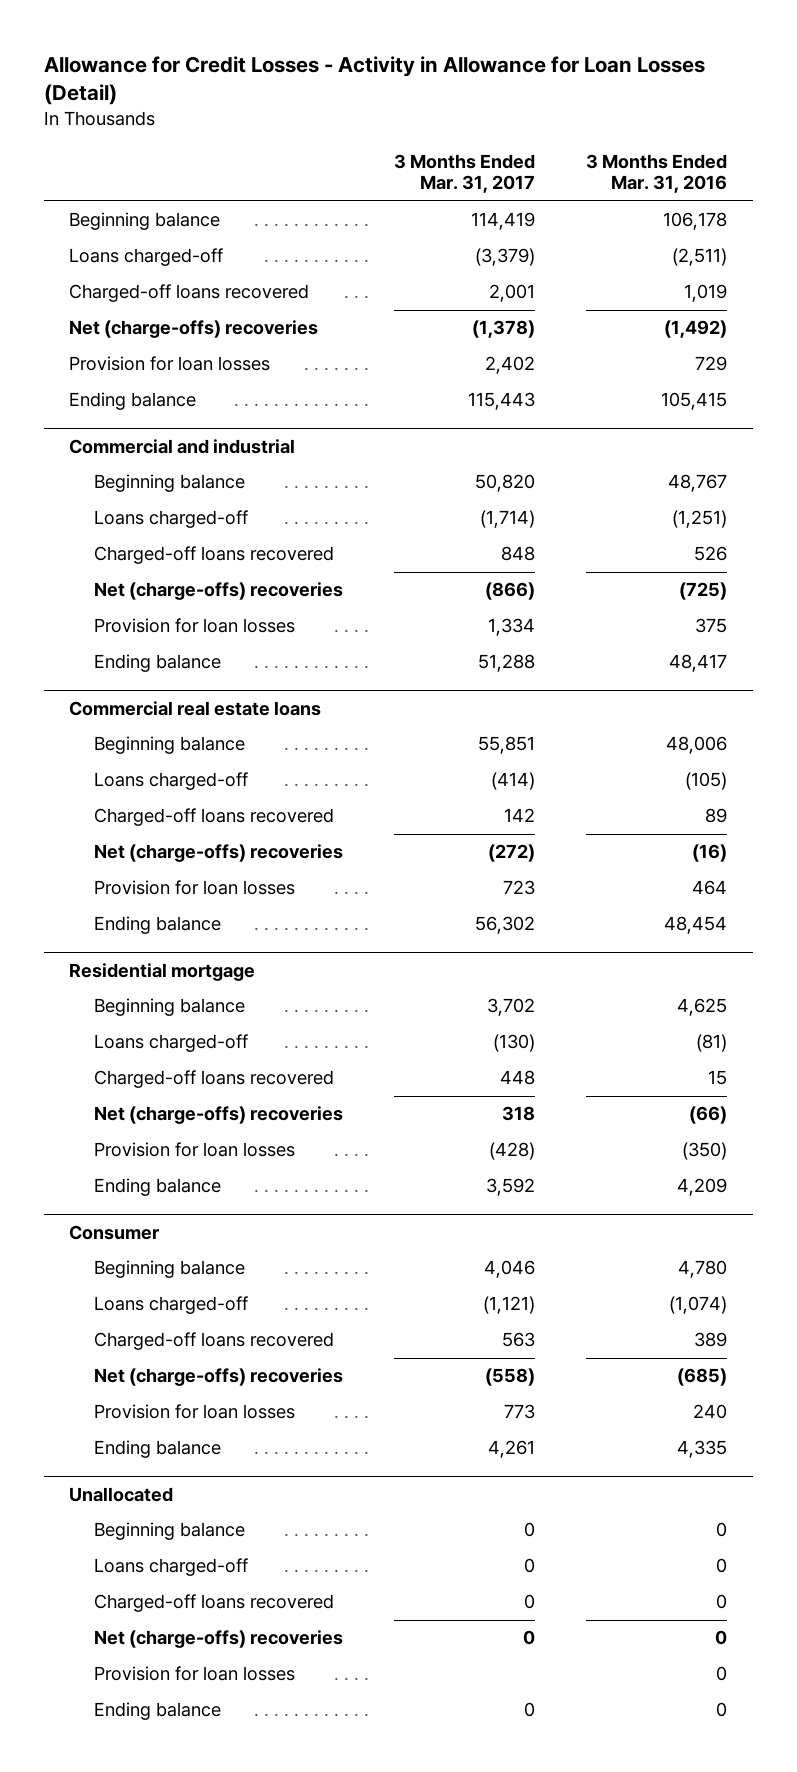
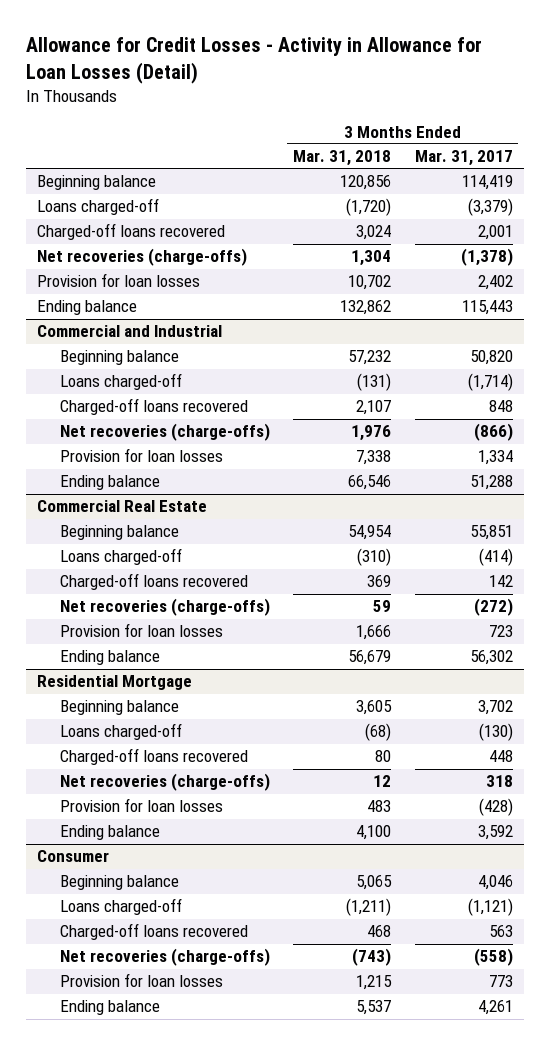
[586,153,728,194] 3 Months Ended Mar. 31, 2016 -> none
none -> [293,150,392,167] Mar. 31, 2018
[69,320,319,339] Net (charge-offs) recoveries -> [37,248,248,267] Net recoveries (charge-offs)
[69,439,296,455] Commercial and industrial -> [37,325,223,338] Commercial and Industrial
[94,582,344,601] Net (charge-offs) recoveries -> [59,423,270,442] Net recoveries (charge-offs)
[69,701,322,717] Commercial real estate loans -> [37,500,208,513] Commercial Real Estate
[94,844,344,863] Net (charge-offs) recoveries -> [59,598,270,617] Net recoveries (charge-offs)
[69,963,256,982] Residential mortgage -> [37,675,193,691] Residential Mortgage
[94,1106,344,1125] Net (charge-offs) recoveries -> [59,773,270,792] Net recoveries (charge-offs)
[94,1368,344,1387] Net (charge-offs) recoveries -> [59,948,270,967] Net recoveries (charge-offs)
[69,1487,174,1503] Unallocated -> none
[94,1522,246,1541] Beginning balance -> none
[94,1558,249,1577] Loans charged-off -> none
[94,1594,335,1613] Charged-off loans recovered -> none
[94,1630,344,1649] Net (charge-offs) recoveries -> none
[94,1666,296,1682] Provision for loan losses -> none
[94,1702,222,1721] Ending balance -> none

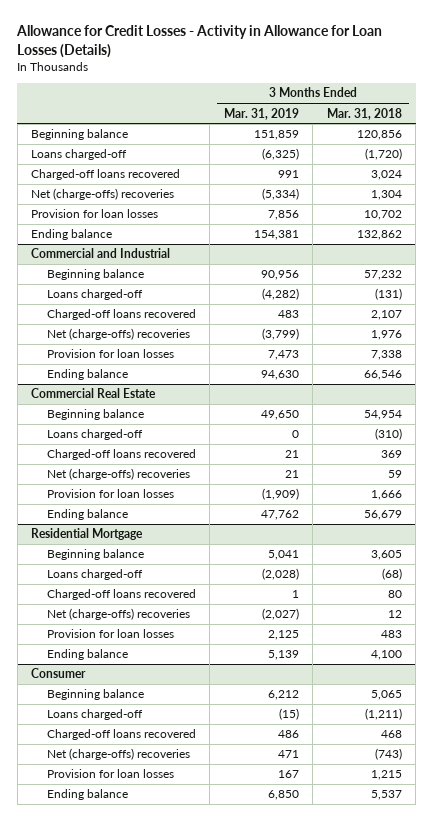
[25,37,482,84] Allowance for Credit Losses - Activity in Allowance for Loan Losses (Detail) -> [16,24,383,58] Allowance for Credit Losses - Activity in Allowance for Loan Losses (Details)
[414,150,513,167] Mar. 31, 2017 -> none
none -> [223,107,299,120] Mar. 31, 2019
[37,248,248,267] Net recoveries (charge-offs) -> [31,188,175,201] Net (charge-offs) recoveries
[59,423,270,442] Net recoveries (charge-offs) -> [46,328,190,341] Net (charge-offs) recoveries
[59,598,270,617] Net recoveries (charge-offs) -> [46,468,190,481] Net (charge-offs) recoveries
[59,773,270,792] Net recoveries (charge-offs) -> [46,608,190,621] Net (charge-offs) recoveries
[59,948,270,967] Net recoveries (charge-offs) -> [46,748,190,761] Net (charge-offs) recoveries

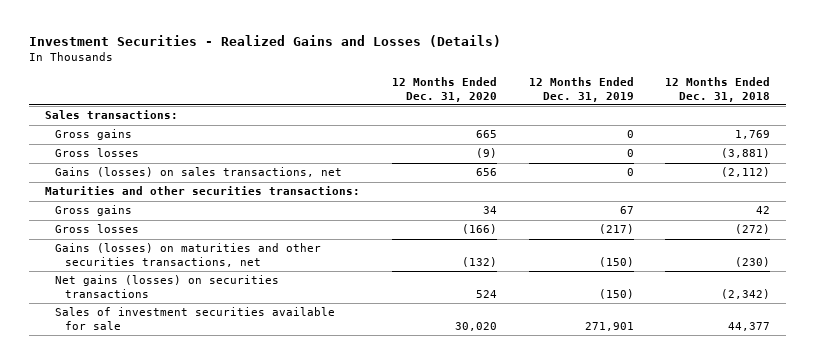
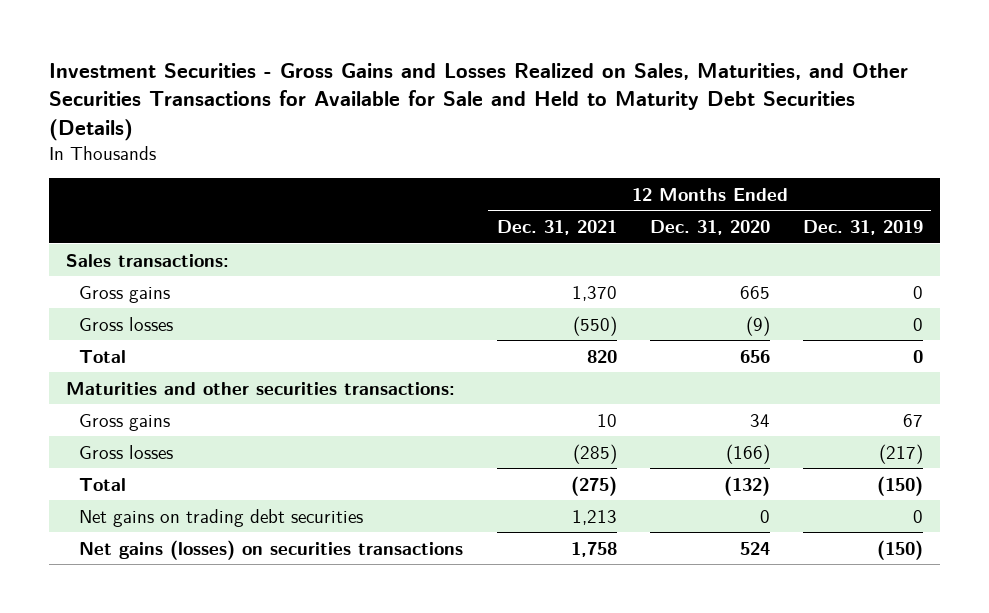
[28,35,501,48] Investment Securities - Realized Gains and Losses (Details) -> [49,62,909,142] Investment Securities - Gross Gains and Losses Realized on Sales, Maturities, and Other Securities Transactions for Available for Sale and Held to Maturity Debt Securities (Details)
[665,77,771,102] 12 Months Ended Dec. 31, 2018 -> none
none -> [496,220,617,236] Dec. 31, 2021
[54,167,342,178] Gains (losses) on sales transactions, net -> [79,349,127,363] Total
[54,243,321,268] Gains (losses) on maturities and other securities transactions, net -> [79,477,127,491] Total
none -> [79,508,364,527] Net gains on trading debt securities
[54,307,335,331] Sales of investment securities available for sale -> none

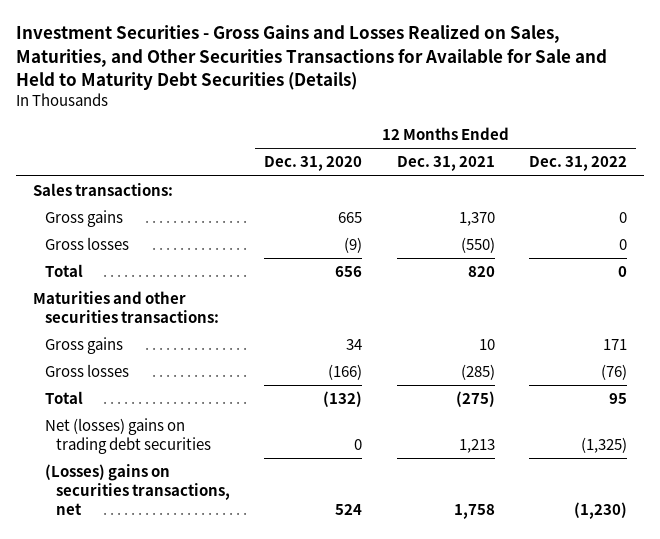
[803,220,924,236] Dec. 31, 2019 -> none
none -> [529,156,628,172] Dec. 31, 2022
[79,508,364,527] Net gains on trading debt securities -> [44,418,211,454] Net (losses) gains on trading debt securities
[79,539,464,560] Net gains (losses) on securities transactions -> [44,464,230,515] (Losses) gains on securities transactions, net

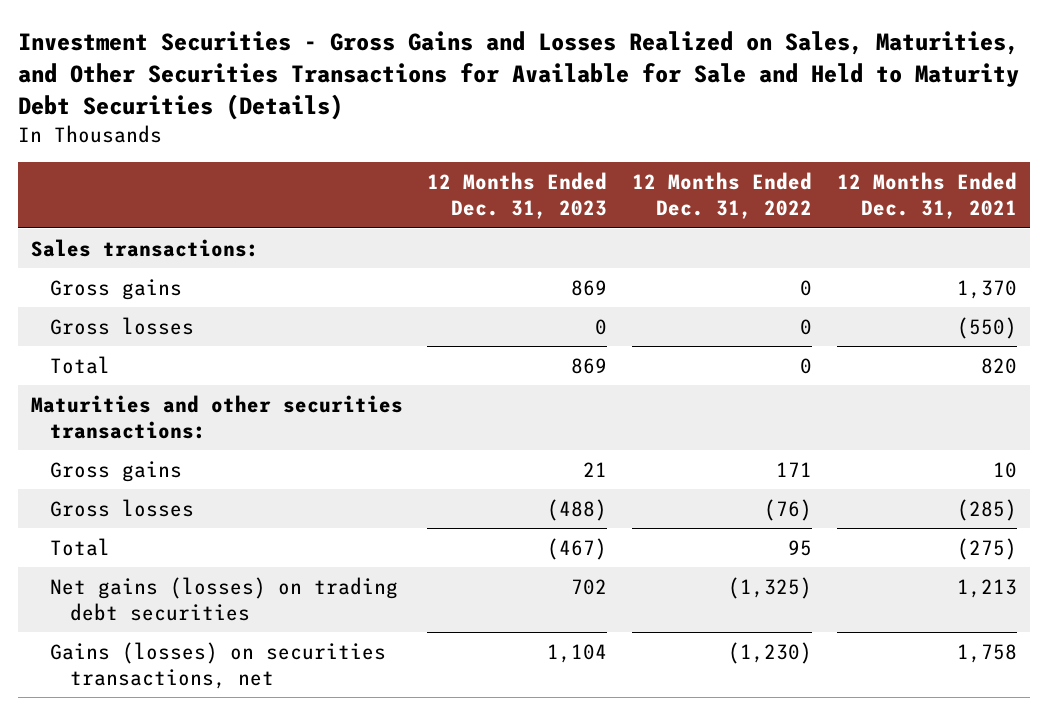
[264,156,363,172] Dec. 31, 2020 -> none
none -> [427,171,608,220] 12 Months Ended Dec. 31, 2023
[44,418,211,454] Net (losses) gains on trading debt securities -> [50,576,399,622] Net gains (losses) on trading debt securities
[44,464,230,515] (Losses) gains on securities transactions, net -> [50,641,387,690] Gains (losses) on securities transactions, net

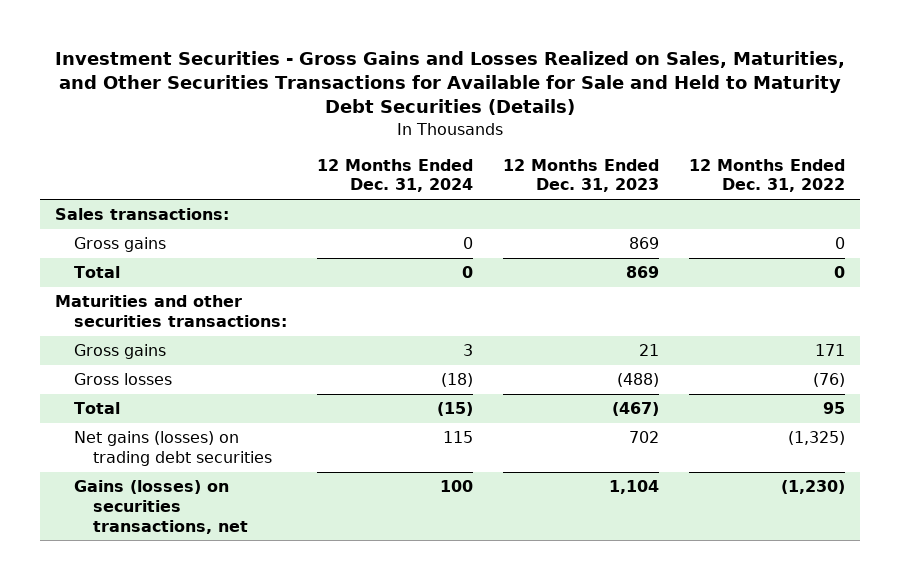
[837,171,1018,220] 12 Months Ended Dec. 31, 2021 -> none
none -> [317,158,474,193] 12 Months Ended Dec. 31, 2024
[50,316,195,335] Gross losses -> none

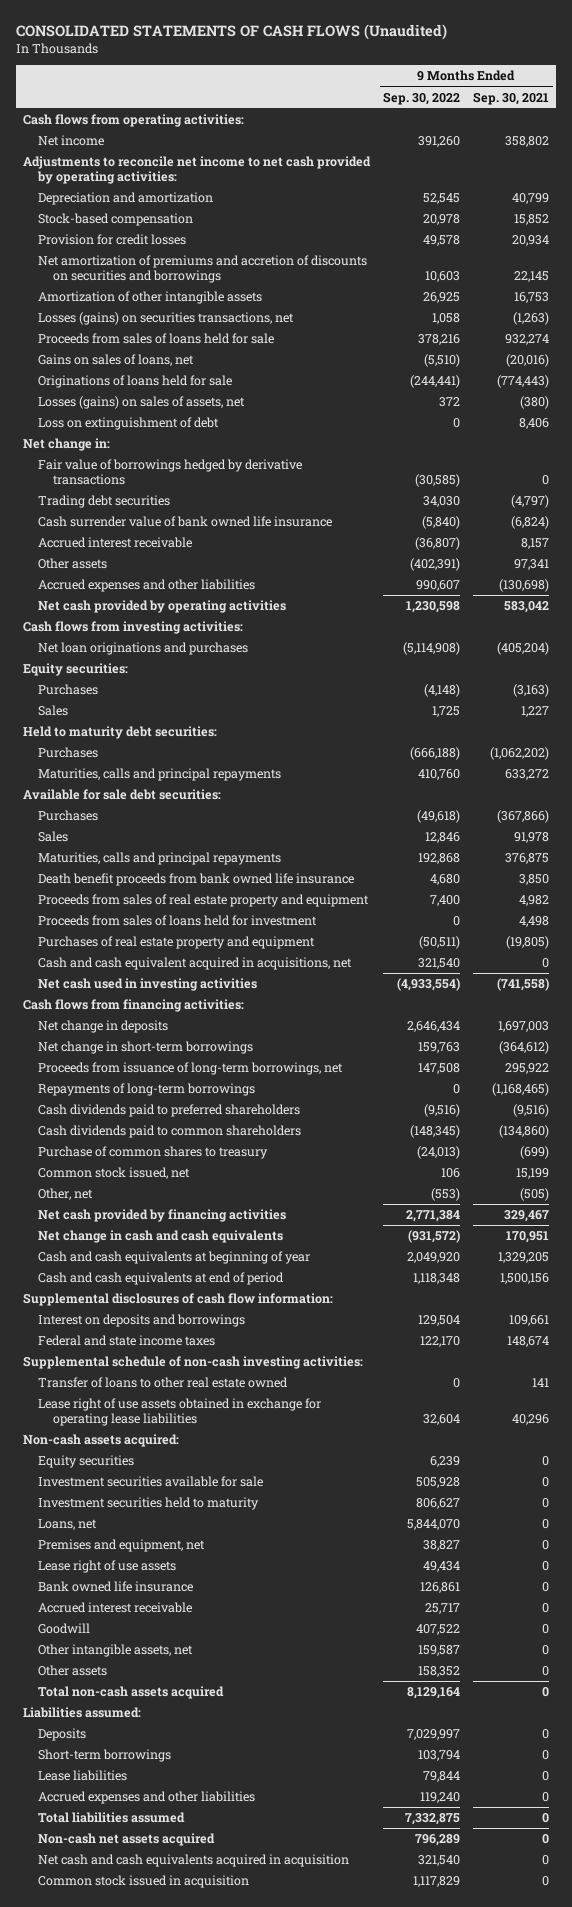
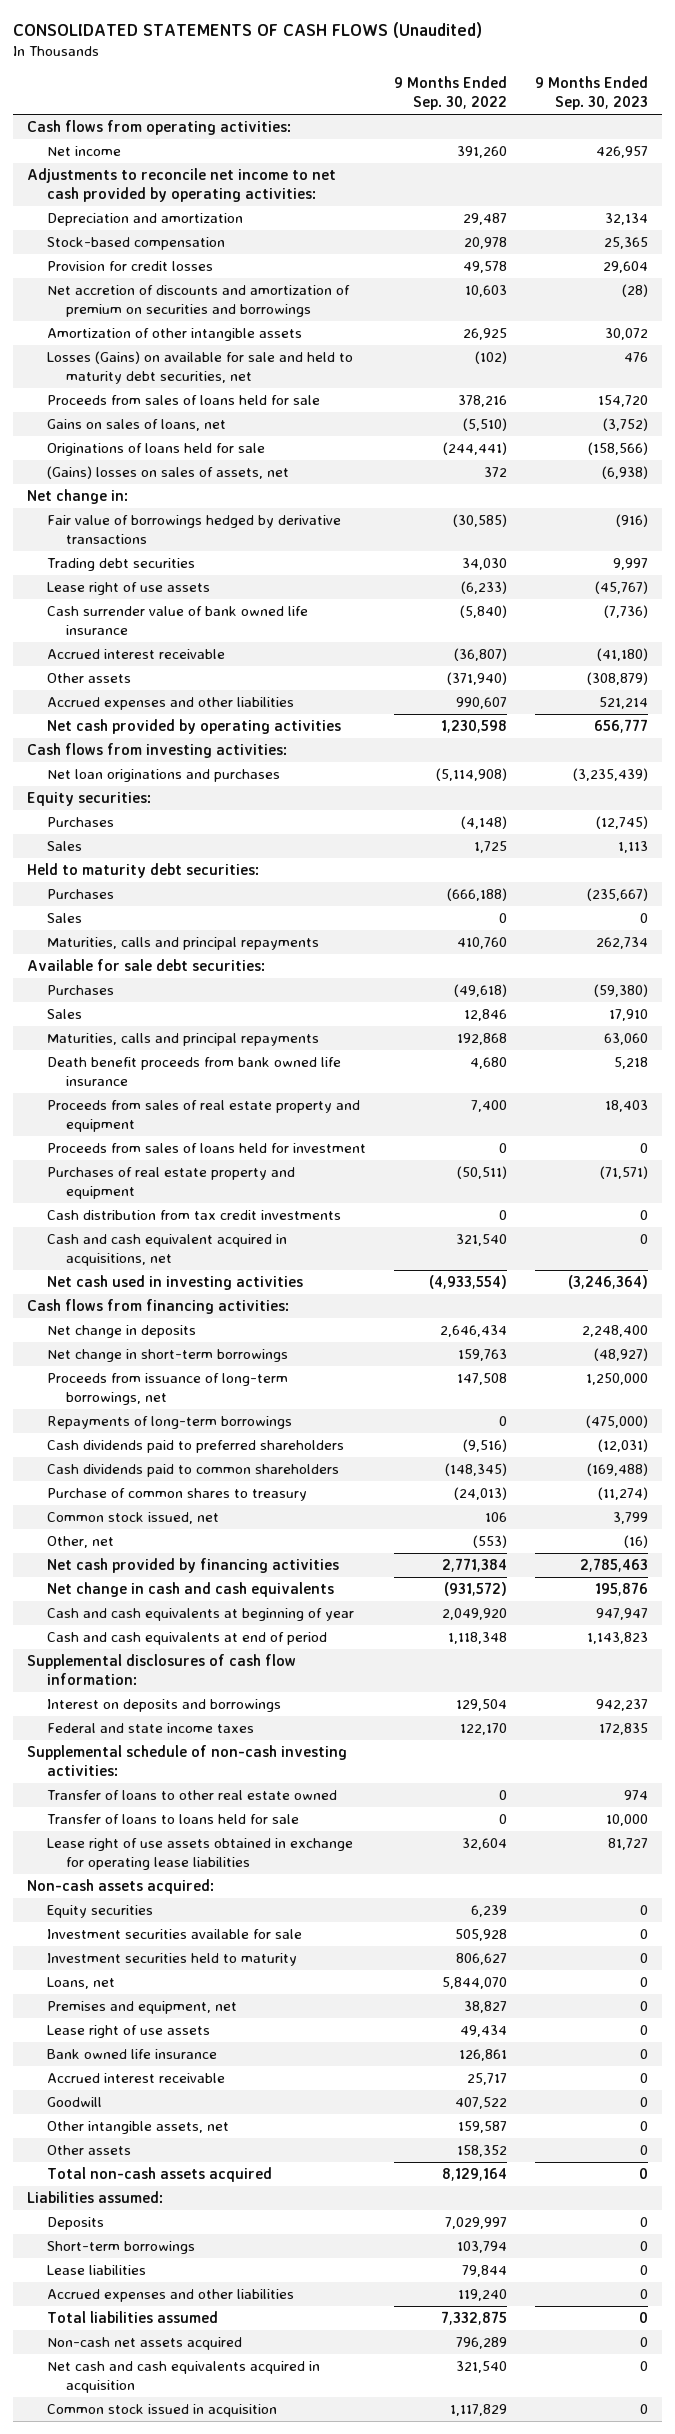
[473,91,550,105] Sep. 30, 2021 -> none
none -> [535,76,649,111] 9 Months Ended Sep. 30, 2023
[423,193,461,205] 52,545 -> [462,213,507,226] 29,487
[38,255,368,284] Net amortization of premiums and accretion of discounts on securities and borrowings -> [46,285,350,318] Net accretion of discounts and amortization of premium on securities and borrowings
[38,312,295,326] Losses (gains) on securities transactions, net -> none
none -> [46,351,353,385] Losses (Gains) on available for sale and held to maturity debt securities, net
[38,417,220,431] Loss on extinguishment of debt -> none
[38,396,246,410] Losses (gains) on sales of assets, net -> [46,466,289,480] (Gains) losses on sales of assets, net
none -> [46,582,210,596] Lease right of use assets
[410,558,461,572] (402,391) -> [446,672,507,686] (371,940)
none -> [46,913,82,924] Sales
none -> [46,1210,341,1221] Cash distribution from tax credit investments
none -> [46,1814,299,1825] Transfer of loans to loans held for sale

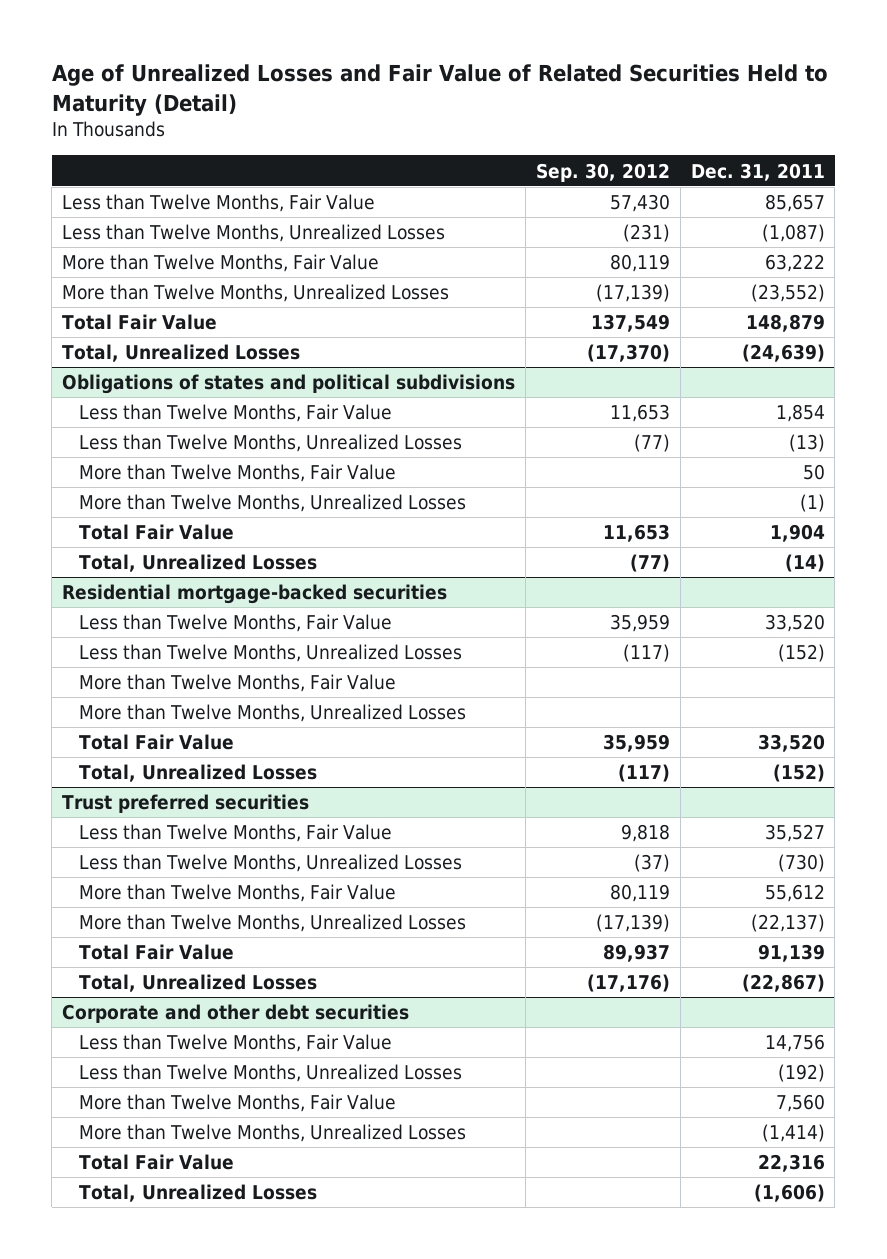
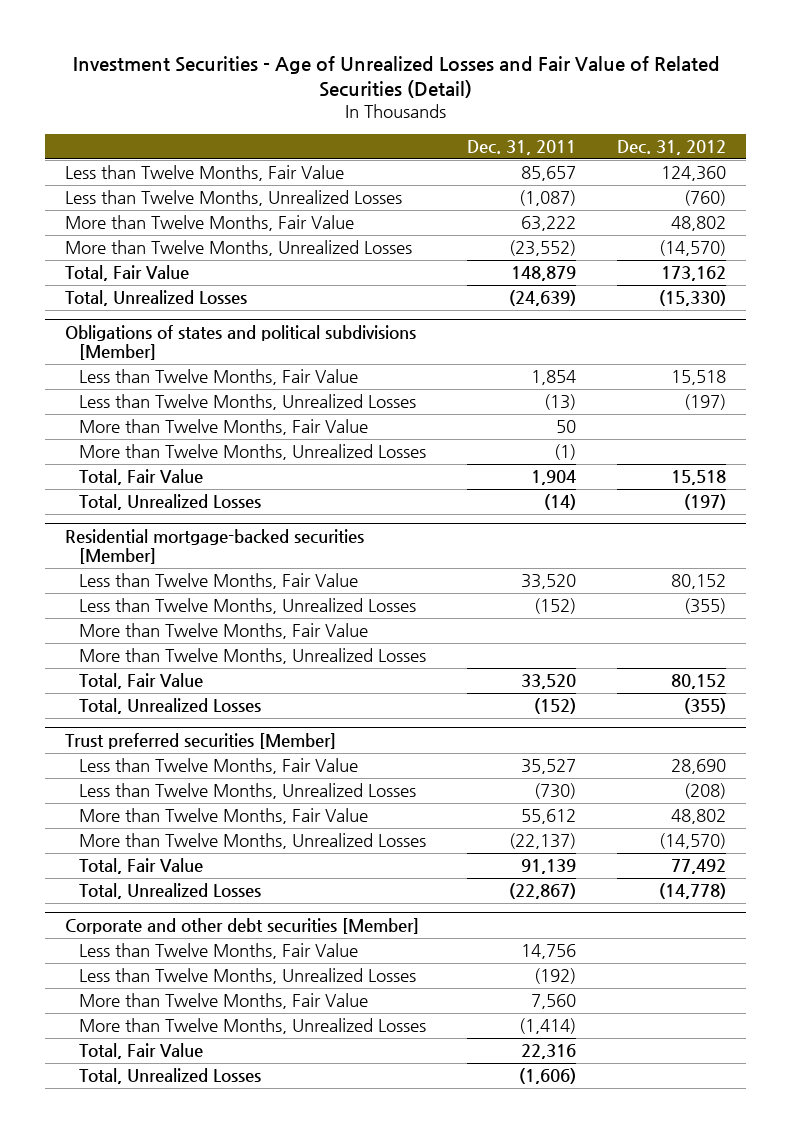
[51,64,828,116] Age of Unrealized Losses and Fair Value of Related Securities Held to Maturity (Detail) -> [72,56,720,99] Investment Securities - Age of Unrealized Losses and Fair Value of Related Securities (Detail)
[535,162,670,182] Sep. 30, 2012 -> none
none -> [616,139,726,155] Dec. 31, 2012
[62,314,218,331] Total Fair Value -> [65,265,190,282] Total, Fair Value
[62,374,516,395] Obligations of states and political subdivisions -> [65,324,417,360] Obligations of states and political subdivisions [Member]
[79,524,235,541] Total Fair Value -> [79,469,204,486] Total, Fair Value
[62,584,448,605] Residential mortgage-backed securities -> [65,528,365,564] Residential mortgage-backed securities [Member]
[79,734,235,751] Total Fair Value -> [79,673,204,690] Total, Fair Value
[62,794,310,814] Trust preferred securities -> [65,732,337,749] Trust preferred securities [Member]
[79,944,235,961] Total Fair Value -> [79,858,204,875] Total, Fair Value
[62,1004,410,1024] Corporate and other debt securities -> [65,917,420,934] Corporate and other debt securities [Member]
[79,1154,235,1171] Total Fair Value -> [79,1043,204,1060] Total, Fair Value

